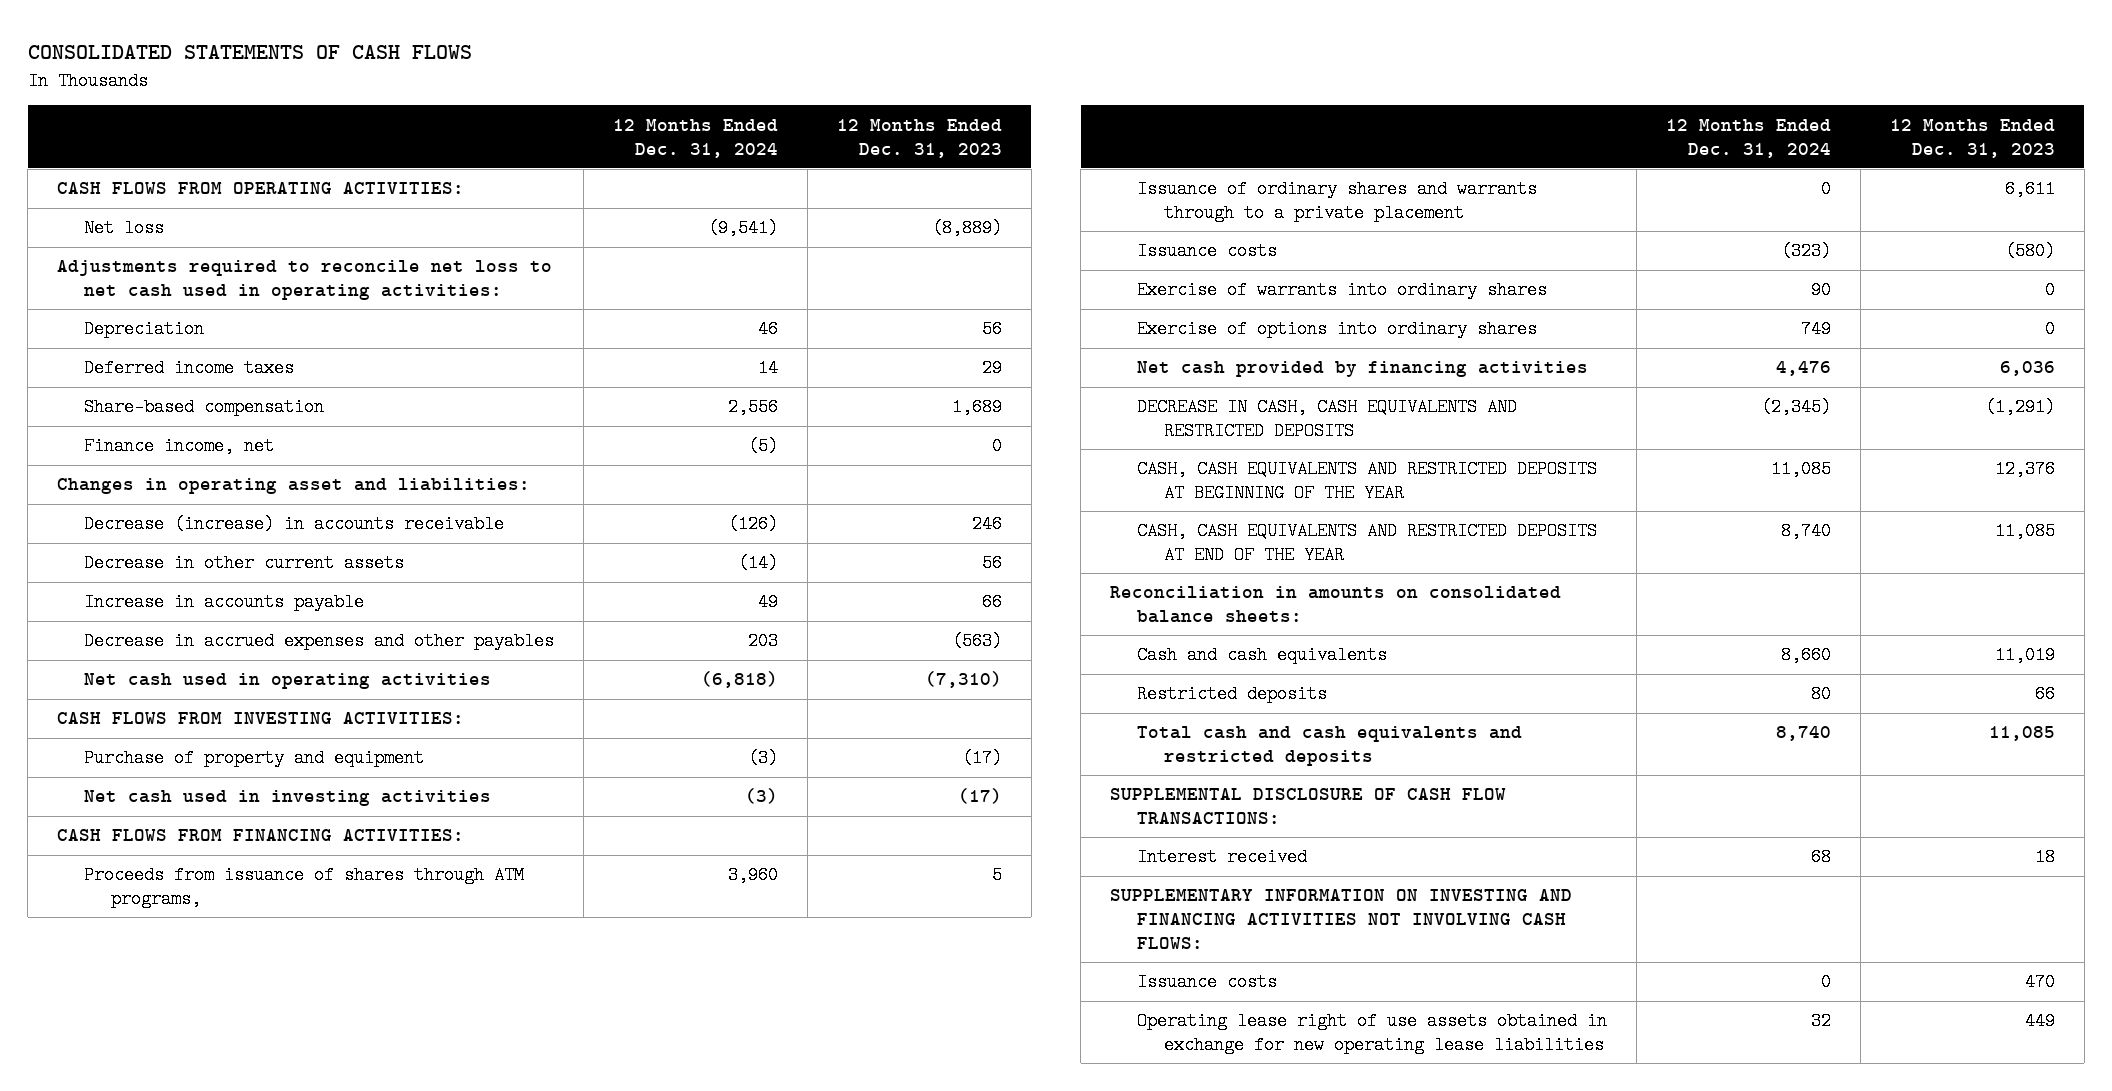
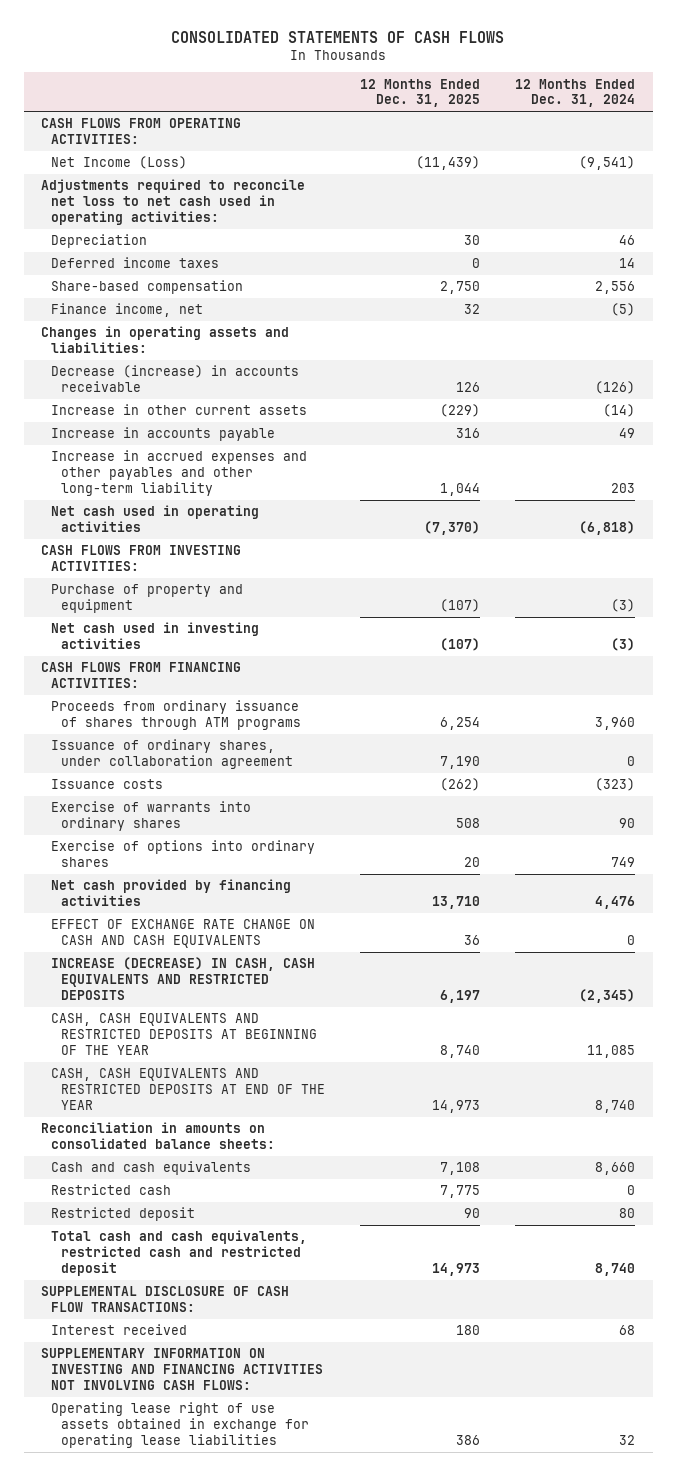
[836,118,1002,158] 12 Months Ended Dec. 31, 2023 -> none
none -> [360,78,481,108] 12 Months Ended Dec. 31, 2025
[84,219,165,238] Net loss -> [51,156,188,170] Net Income (Loss)
[57,478,531,495] Changes in operating asset and liabilities: -> [40,326,289,353] Changes in operating assets and liabilities:
[84,554,405,573] Decrease in other current assets -> [51,404,308,416] Increase in other current assets
[84,632,555,651] Decrease in accrued expenses and other payables -> [51,450,308,496] Increase in accrued expenses and other payables and other long-term liability
[1137,180,1538,223] Issuance of ordinary shares and warrants through to a private placement -> none
[84,866,525,909] Proceeds from issuance of shares through ATM programs, -> [51,700,302,730] Proceeds from ordinary issuance of shares through ATM programs
none -> [51,739,294,769] Issuance of ordinary shares, under collaboration agreement
none -> [51,919,316,948] EFFECT OF EXCHANGE RATE CHANGE ON CASH AND CASH EQUIVALENTS
[1137,398,1518,441] DECREASE IN CASH, CASH EQUIVALENTS AND RESTRICTED DEPOSITS -> [51,957,316,1000] INCREASE (DECREASE) IN CASH, CASH EQUIVALENTS AND RESTRICTED DEPOSITS
[1137,685,1328,704] Restricted deposits -> [51,1184,172,1196] Restricted cash
[1811,685,1832,704] 80 -> [627,1185,636,1196] 0
none -> [51,1207,196,1222] Restricted deposit
[1137,726,1523,767] Total cash and cash equivalents and restricted deposits -> [51,1230,308,1276] Total cash and cash equivalents, restricted cash and restricted deposit
[1137,973,1278,992] Issuance costs -> none
[1137,1012,1608,1055] Operating lease right of use assets obtained in exchange for new operating lease liabilities -> [51,1402,310,1448] Operating lease right of use assets obtained in exchange for operating lease liabilities

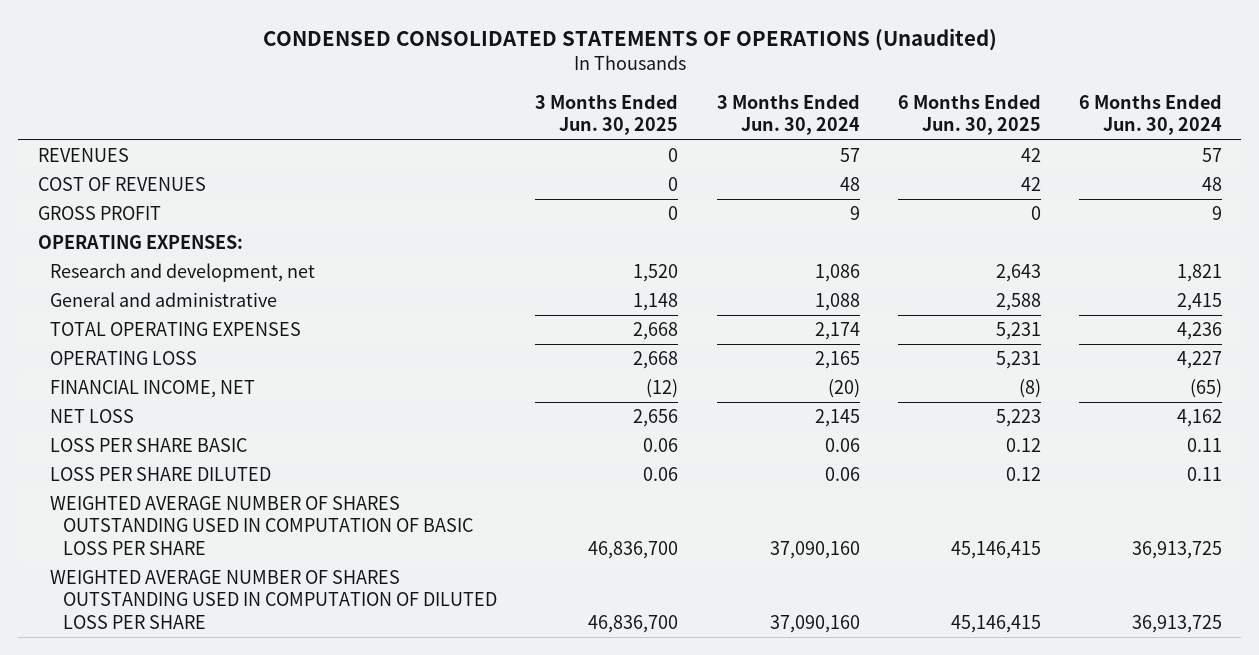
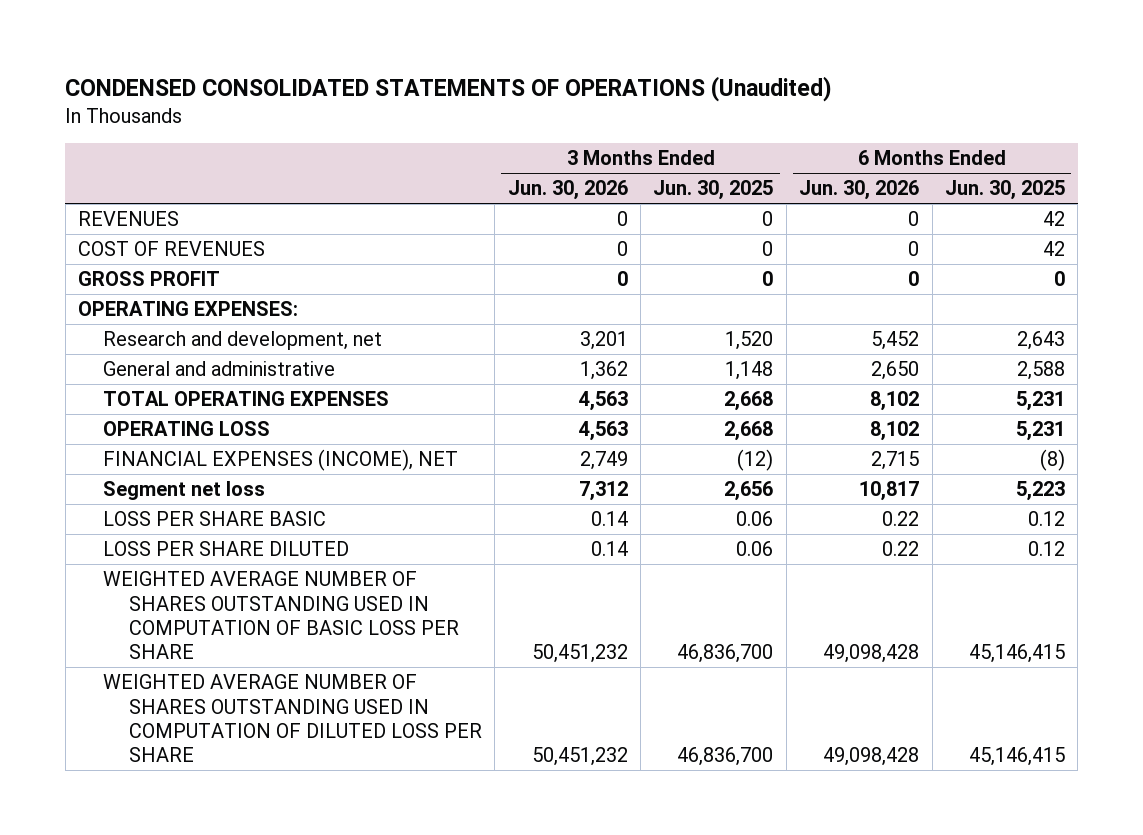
[716,94,860,136] 3 Months Ended Jun. 30, 2024 -> none
[1078,94,1222,136] 6 Months Ended Jun. 30, 2024 -> none
none -> [507,180,628,201] Jun. 30, 2026
none -> [799,180,920,201] Jun. 30, 2026
[50,380,256,399] FINANCIAL INCOME, NET -> [103,449,459,472] FINANCIAL EXPENSES (INCOME), NET
[50,409,135,424] NET LOSS -> [103,481,266,501] Segment net loss

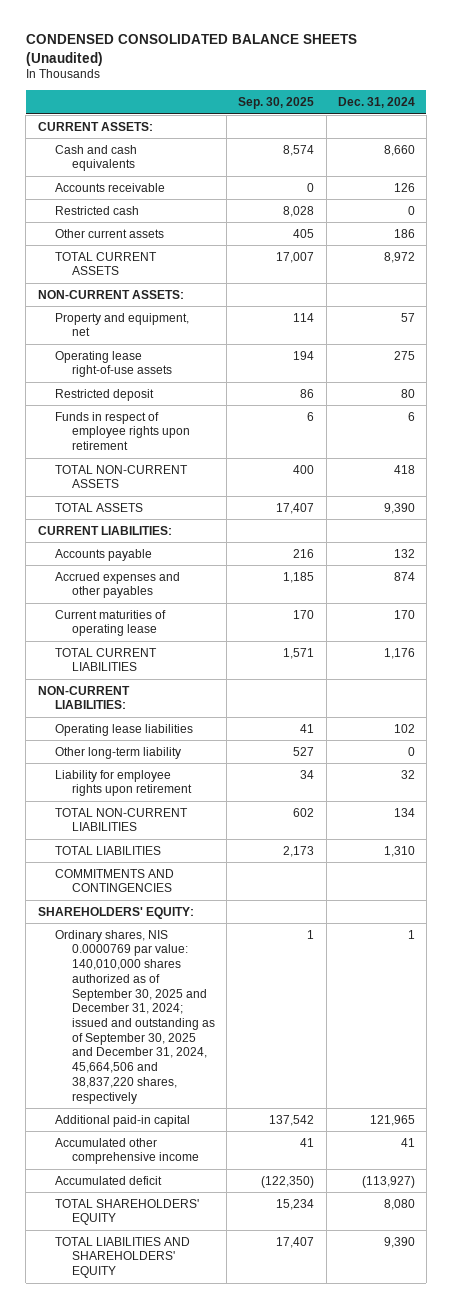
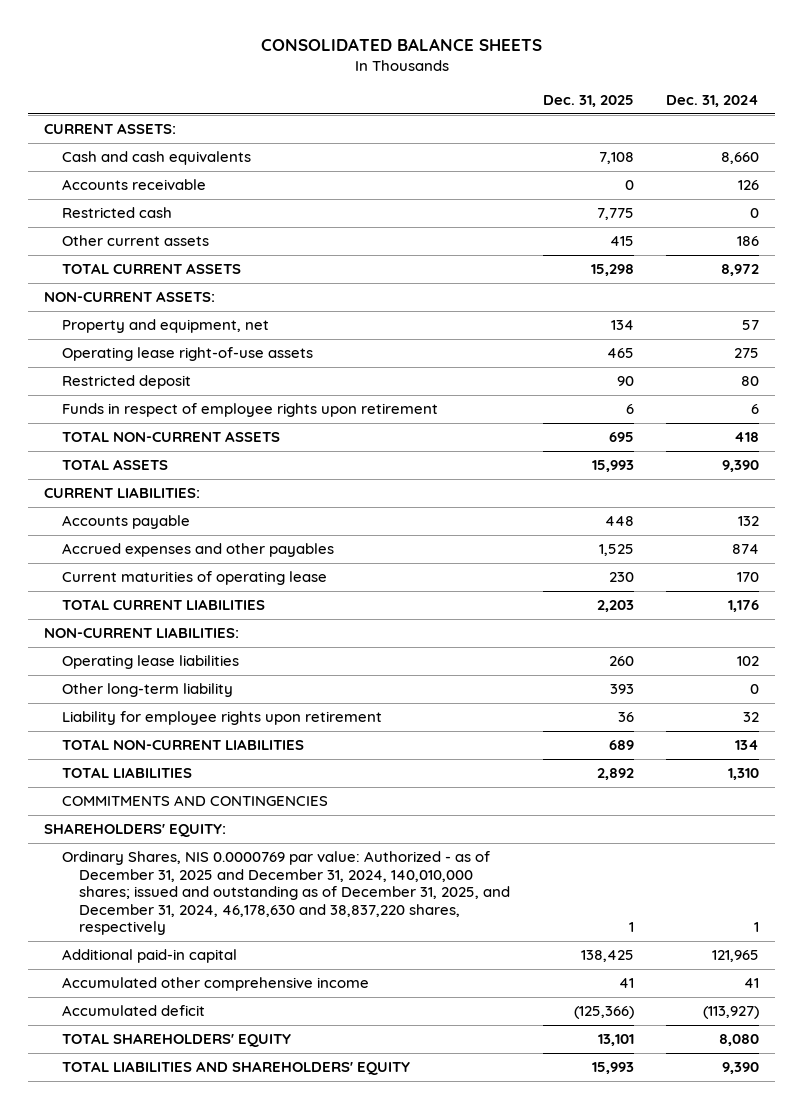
[25,34,357,66] CONDENSED CONSOLIDATED BALANCE SHEETS (Unaudited) -> [260,37,542,51] CONSOLIDATED BALANCE SHEETS
[238,97,315,110] Sep. 30, 2025 -> none
none -> [542,95,634,108] Dec. 31, 2025
[54,929,216,1104] Ordinary shares, NIS 0.0000769 par value: 140,010,000 shares authorized as of September 30, 2025 and December 31, 2024; issued and outstanding as of September 30, 2025 and December 31, 2024, 45,664,506 and 38,837,220 shares, respectively -> [61,851,511,935] Ordinary Shares, NIS 0.0000769 par value: Authorized - as of December 31, 2025 and December 31, 2024, 140,010,000 shares; issued and outstanding as of December 31, 2025, and December 31, 2024, 46,178,630 and 38,837,220 shares, respectively

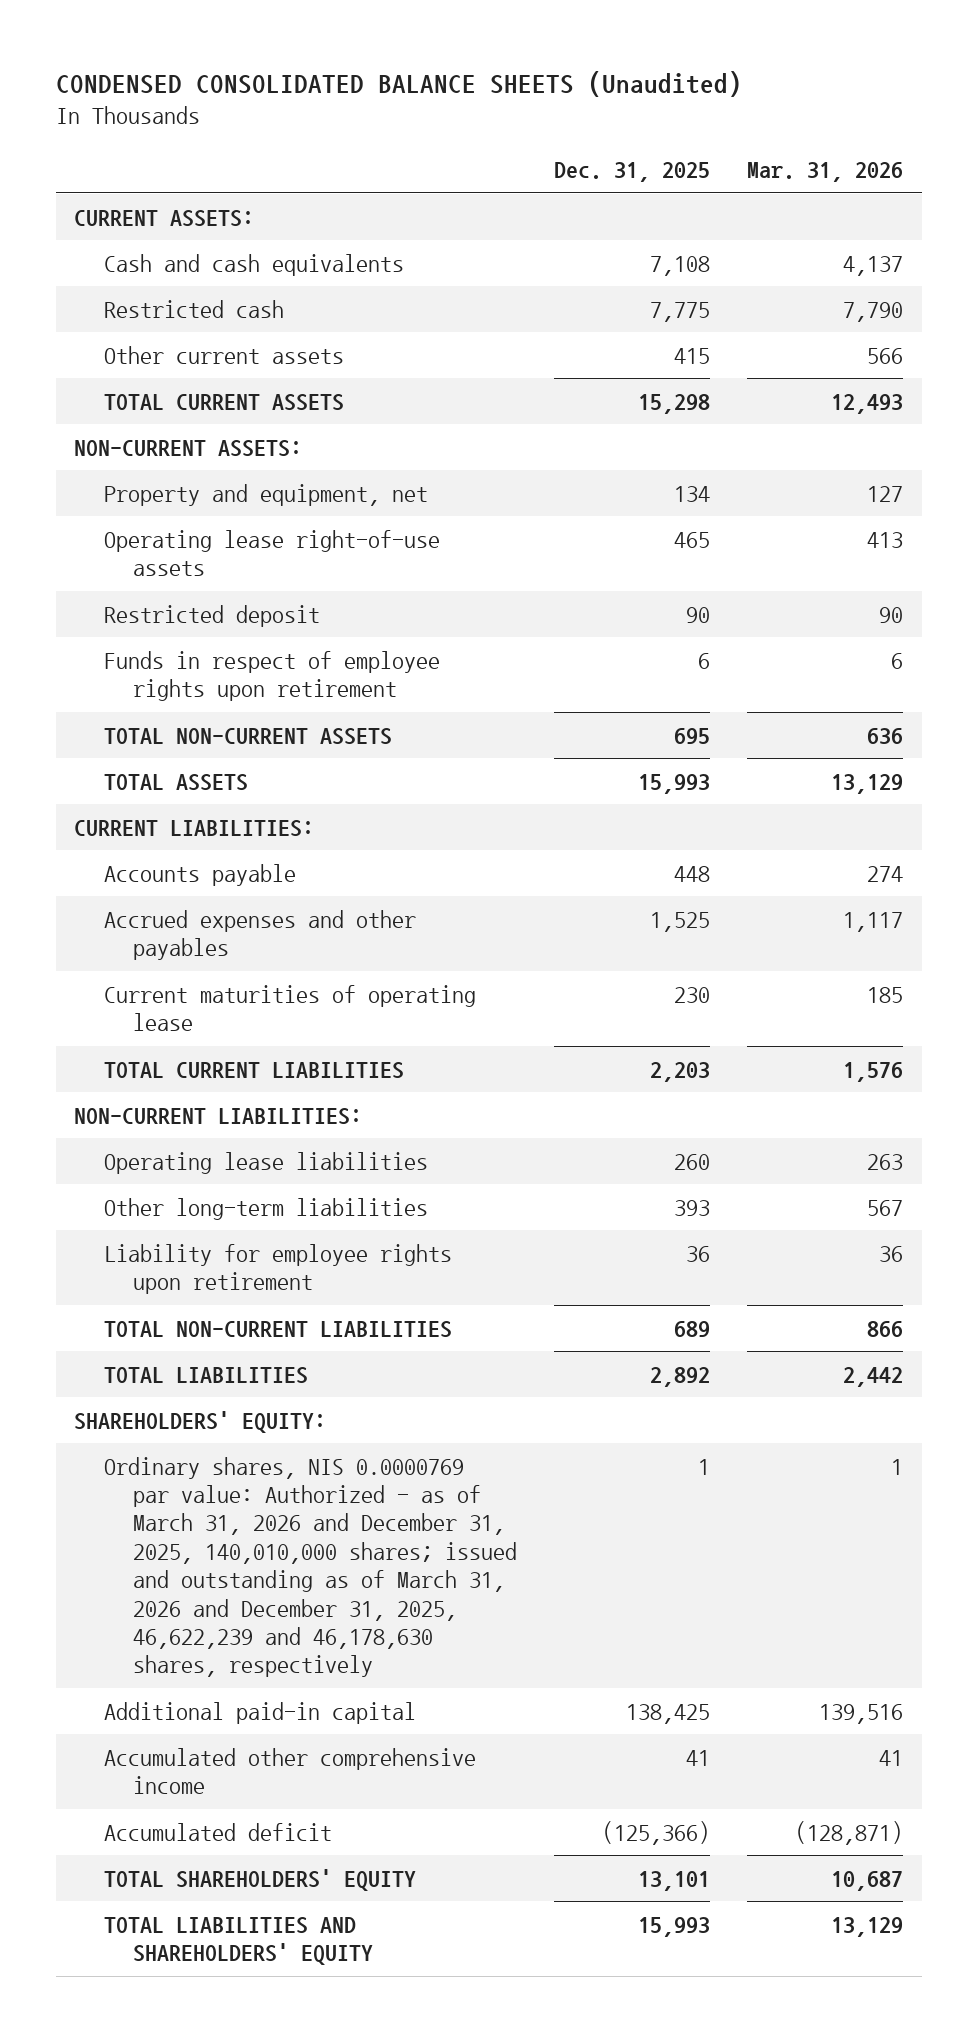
[260,37,542,51] CONSOLIDATED BALANCE SHEETS -> [55,70,742,97] CONDENSED CONSOLIDATED BALANCE SHEETS (Unaudited)
[666,95,760,108] Dec. 31, 2024 -> none
none -> [747,162,904,183] Mar. 31, 2026
[61,179,206,191] Accounts receivable -> none
[61,683,233,698] Other long-term liability -> [103,1197,428,1220] Other long-term liabilities
[61,795,328,807] COMMITMENTS AND CONTINGENCIES -> none
[61,851,511,935] Ordinary Shares, NIS 0.0000769 par value: Authorized - as of December 31, 2025 and December 31, 2024, 140,010,000 shares; issued and outstanding as of December 31, 2025, and December 31, 2024, 46,178,630 and 38,837,220 shares, respectively -> [103,1456,517,1678] Ordinary shares, NIS 0.0000769 par value: Authorized - as of March 31, 2026 and December 31, 2025, 140,010,000 shares; issued and outstanding as of March 31, 2026 and December 31, 2025, 46,622,239 and 46,178,630 shares, respectively

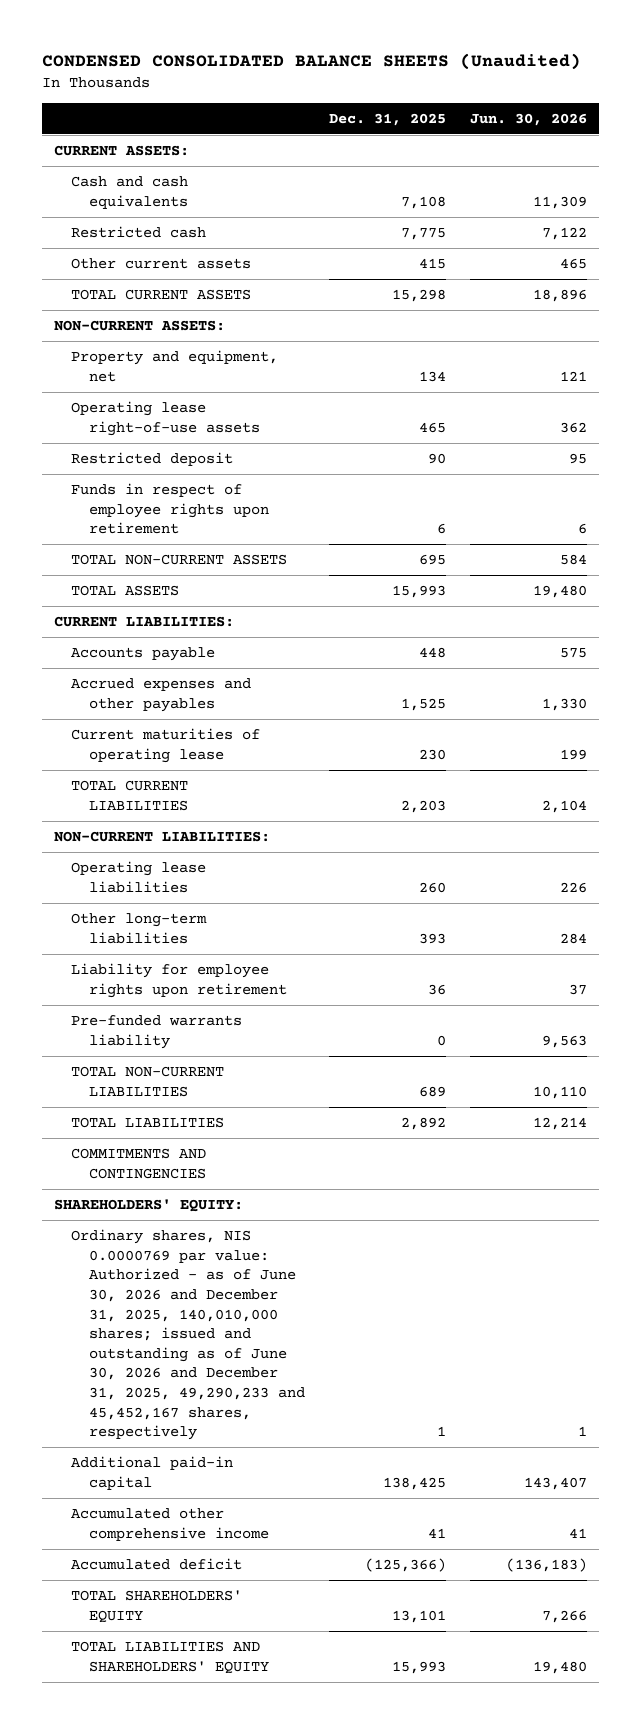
[747,162,904,183] Mar. 31, 2026 -> none
none -> [470,112,588,126] Jun. 30, 2026
none -> [71,1015,243,1049] Pre-funded warrants liability
none -> [71,1148,207,1179] COMMITMENTS AND CONTINGENCIES
[103,1456,517,1678] Ordinary shares, NIS 0.0000769 par value: Authorized - as of March 31, 2026 and December 31, 2025, 140,010,000 shares; issued and outstanding as of March 31, 2026 and December 31, 2025, 46,622,239 and 46,178,630 shares, respectively -> [71,1229,305,1441] Ordinary shares, NIS 0.0000769 par value: Authorized - as of June 30, 2026 and December 31, 2025, 140,010,000 shares; issued and outstanding as of June 30, 2026 and December 31, 2025, 49,290,233 and 45,452,167 shares, respectively

